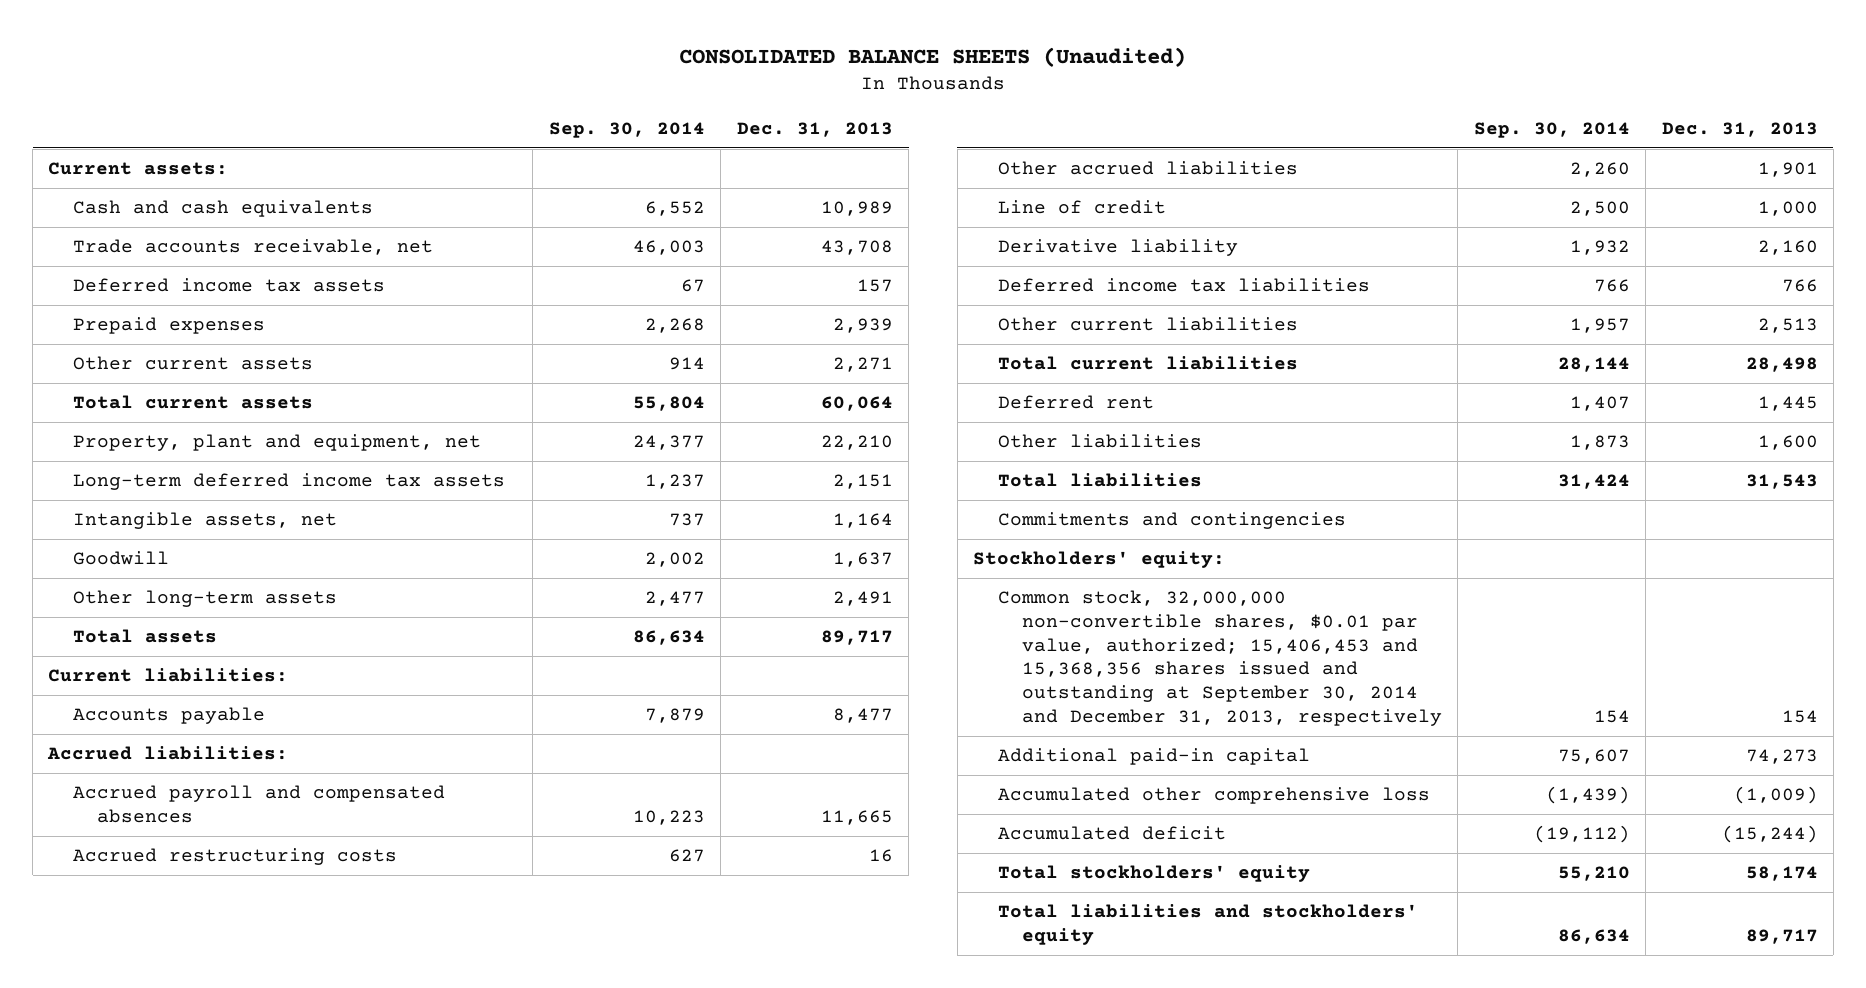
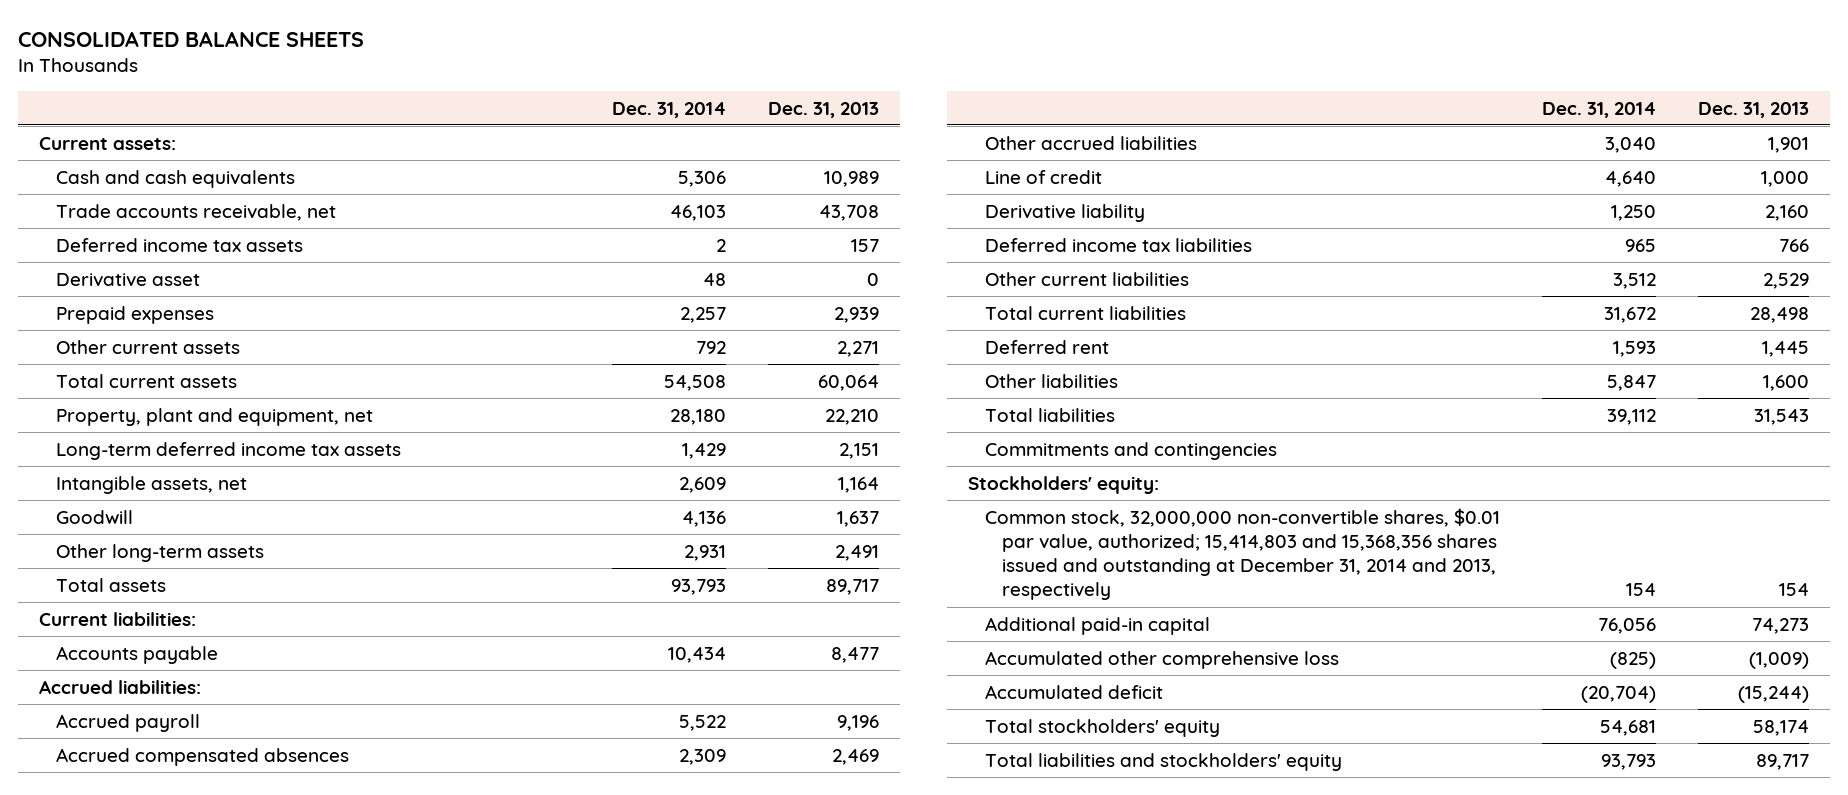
[679,46,1187,67] CONSOLIDATED BALANCE SHEETS (Unaudited) -> [17,30,364,47] CONSOLIDATED BALANCE SHEETS
[548,121,705,138] Sep. 30, 2014 -> none
none -> [612,101,727,118] Dec. 31, 2014
none -> [55,272,200,287] Derivative asset
[72,848,397,866] Accrued restructuring costs -> none
[72,785,445,823] Accrued payroll and compensated absences -> [55,713,200,732] Accrued payroll
[820,809,893,825] 11,665 -> [837,714,880,731] 9,196
none -> [55,747,349,766] Accrued compensated absences
[1757,318,1818,334] 2,513 -> [1763,272,1810,289] 2,529
[997,590,1442,726] Common stock, 32,000,000 non-convertible shares, $0.01 par value, authorized; 15,406,453 and 15,368,356 shares issued and outstanding at September 30, 2014 and December 31, 2013, respectively -> [985,507,1501,601] Common stock, 32,000,000 non-convertible shares, $0.01 par value, authorized; 15,414,803 and 15,368,356 shares issued and outstanding at December 31, 2014 and 2013, respectively

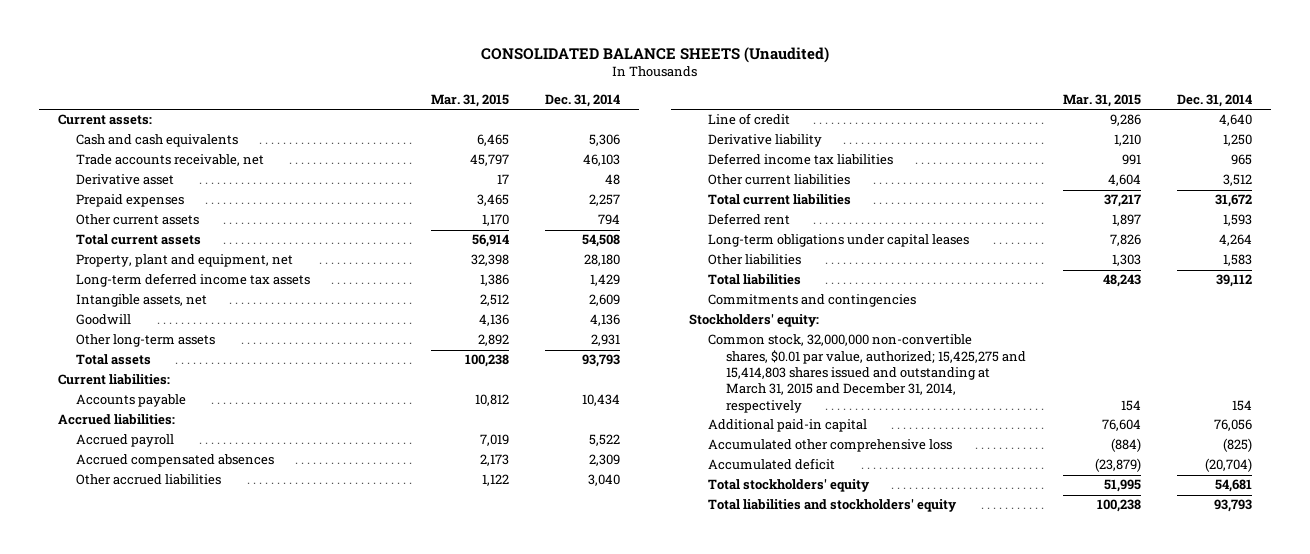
[17,30,364,47] CONSOLIDATED BALANCE SHEETS -> [480,47,829,64] CONSOLIDATED BALANCE SHEETS (Unaudited)
[768,101,880,118] Dec. 31, 2013 -> none
none -> [430,93,509,107] Mar. 31, 2015
[55,237,303,252] Deferred income tax assets -> none
[696,340,727,354] 792 -> [598,214,621,226] 794
none -> [707,234,969,248] Long-term obligations under capital leases
[1607,374,1657,391] 5,847 -> [1223,254,1253,267] 1,583
[985,507,1501,601] Common stock, 32,000,000 non-convertible shares, $0.01 par value, authorized; 15,414,803 and 15,368,356 shares issued and outstanding at December 31, 2014 and 2013, respectively -> [707,334,1026,413] Common stock, 32,000,000 non-convertible shares, $0.01 par value, authorized; 15,425,275 and 15,414,803 shares issued and outstanding at March 31, 2015 and December 31, 2014, respectively

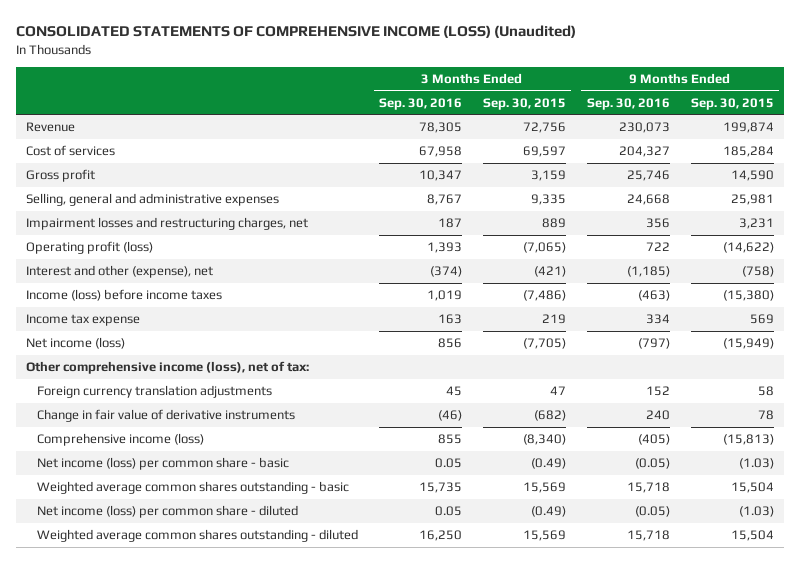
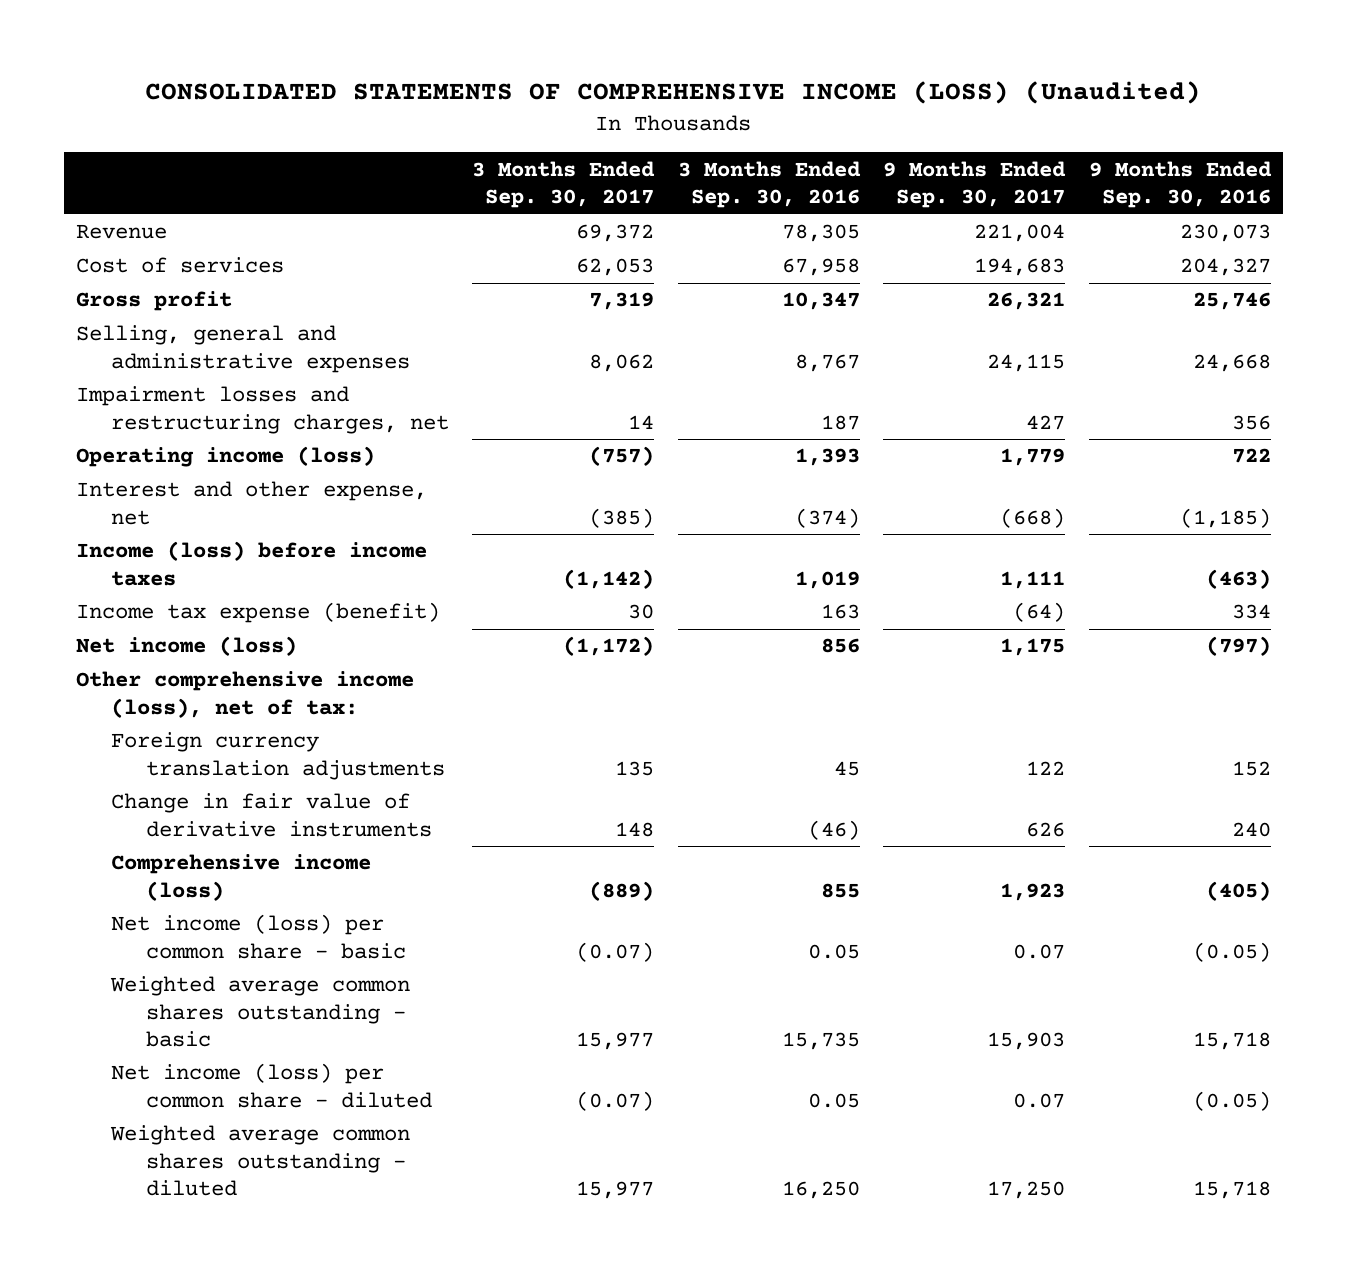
[482,97,566,110] Sep. 30, 2015 -> none
[690,97,774,110] Sep. 30, 2015 -> none
none -> [472,160,656,209] 3 Months Ended Sep. 30, 2017
none -> [883,160,1067,209] 9 Months Ended Sep. 30, 2017
[26,241,154,255] Operating profit (loss) -> [75,446,375,468] Operating income (loss)
[26,265,214,279] Interest and other (expense), net -> [75,481,427,525] Interest and other expense, net
[26,314,141,327] Income tax expense -> [75,602,440,624] Income tax expense (benefit)

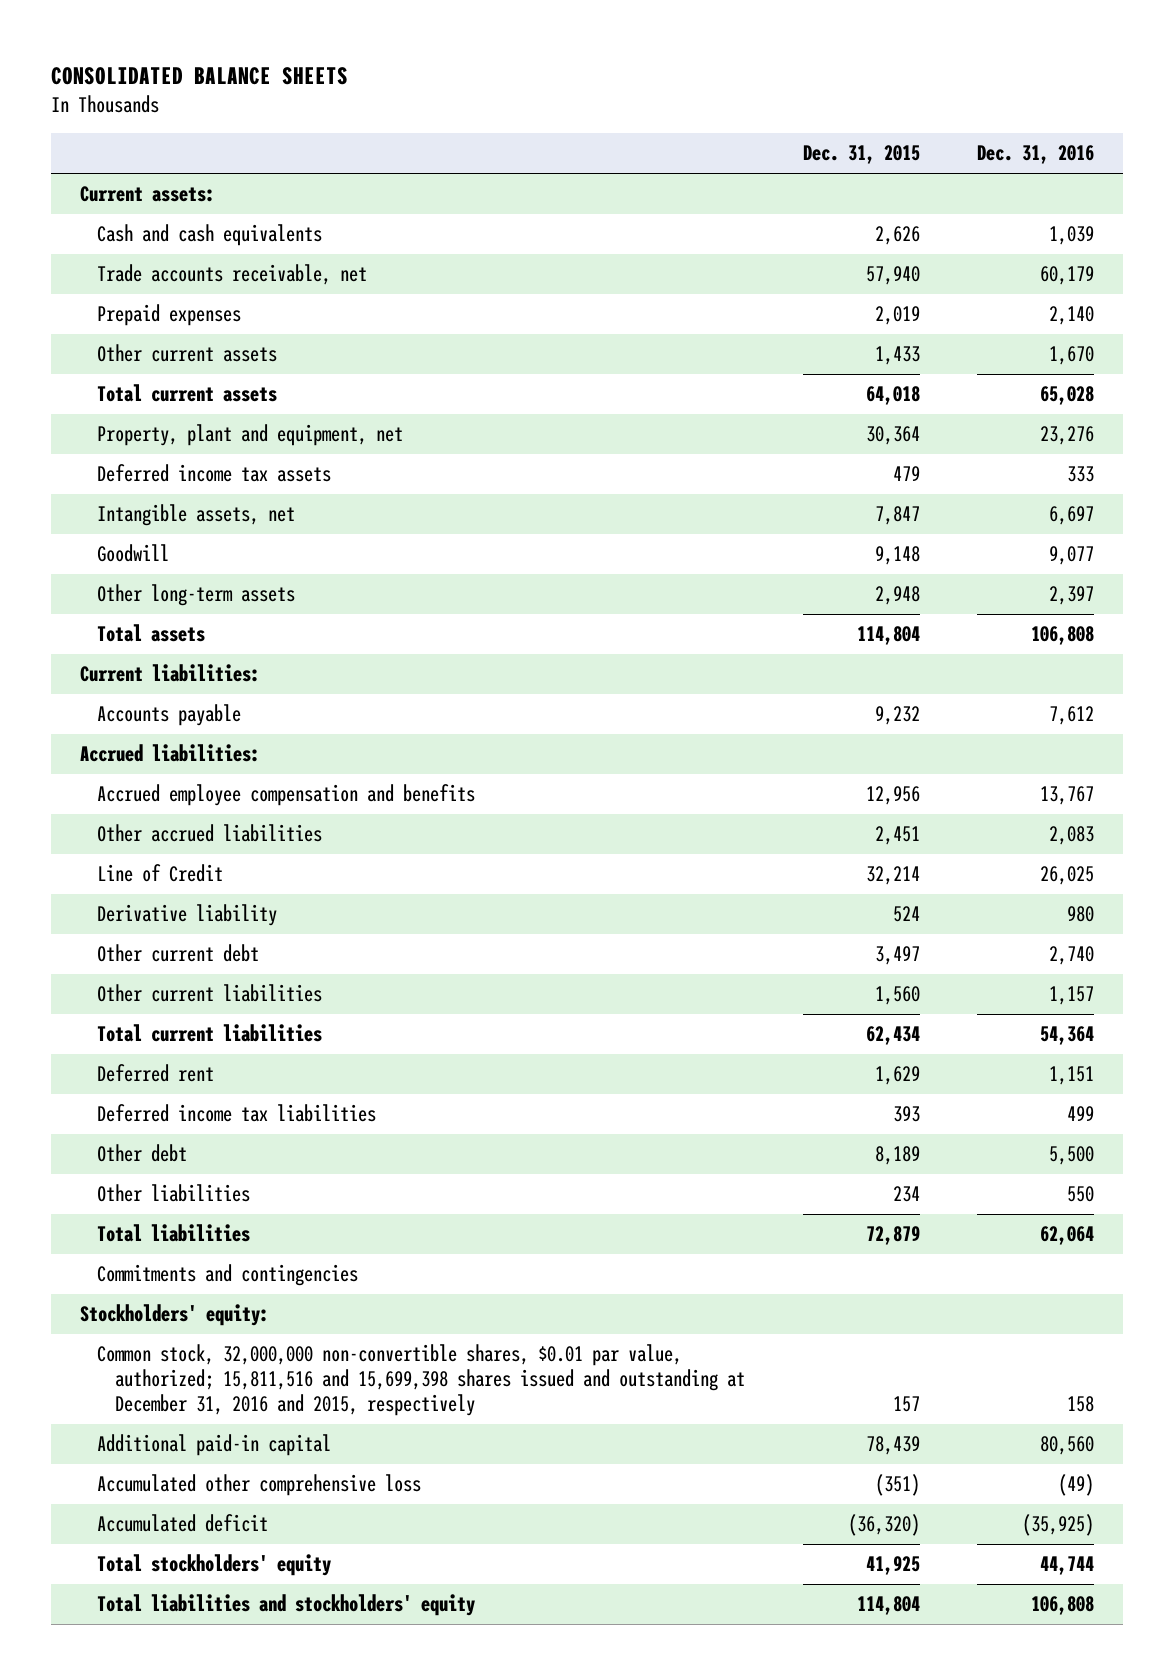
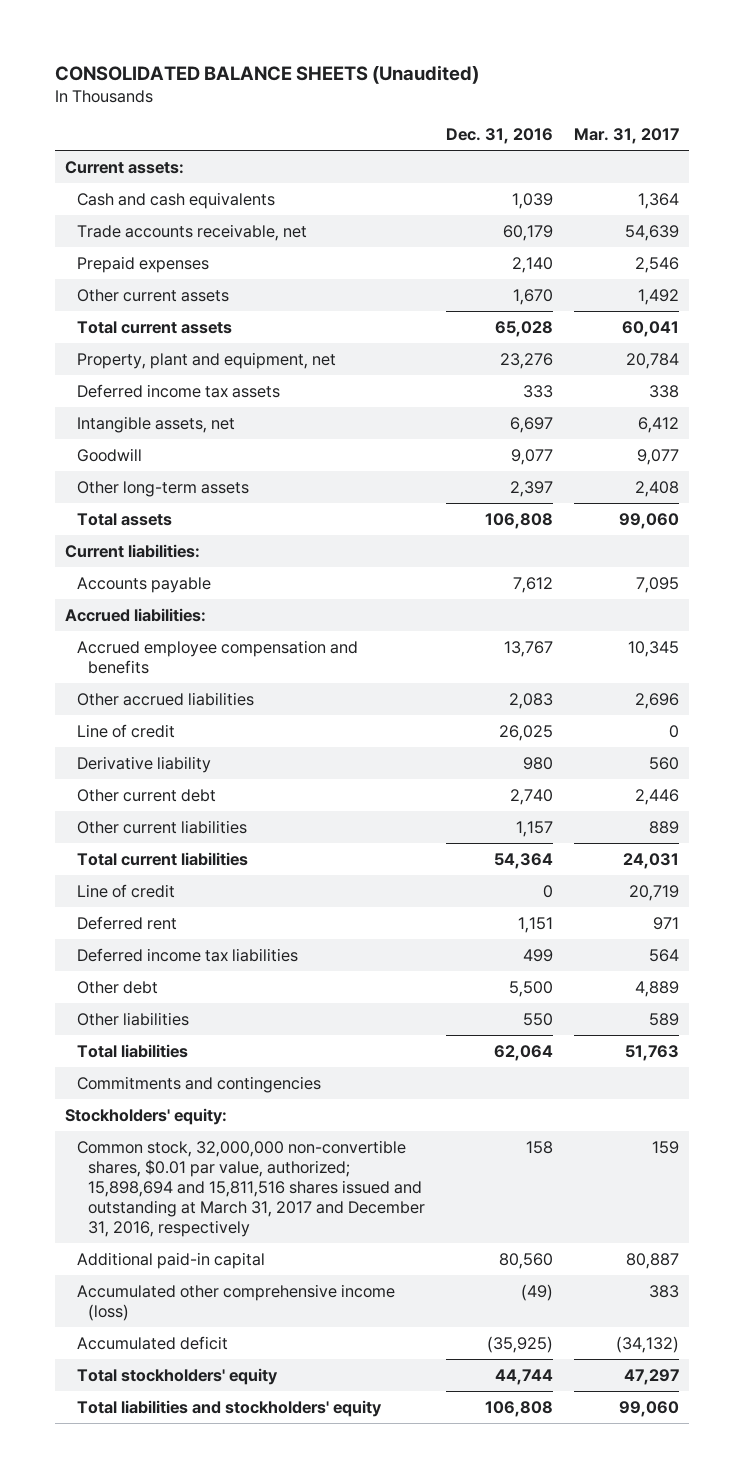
[51,66,349,85] CONSOLIDATED BALANCE SHEETS -> [54,65,479,85] CONSOLIDATED BALANCE SHEETS (Unaudited)
[802,145,920,165] Dec. 31, 2015 -> none
none -> [573,128,679,145] Mar. 31, 2017
[97,864,224,883] Line of Credit -> [76,723,175,738] Line of credit
none -> [76,883,175,898] Line of credit
[97,1344,746,1417] Common stock, 32,000,000 non-convertible shares, $0.01 par value, authorized; 15,811,516 and 15,699,398 shares issued and outstanding at December 31, 2016 and 2015, respectively -> [76,1139,426,1237] Common stock, 32,000,000 non-convertible shares, $0.01 par value, authorized; 15,898,694 and 15,811,516 shares issued and outstanding at March 31, 2017 and December 31, 2016, respectively
[97,1474,422,1497] Accumulated other comprehensive loss -> [76,1283,395,1321] Accumulated other comprehensive income (loss)

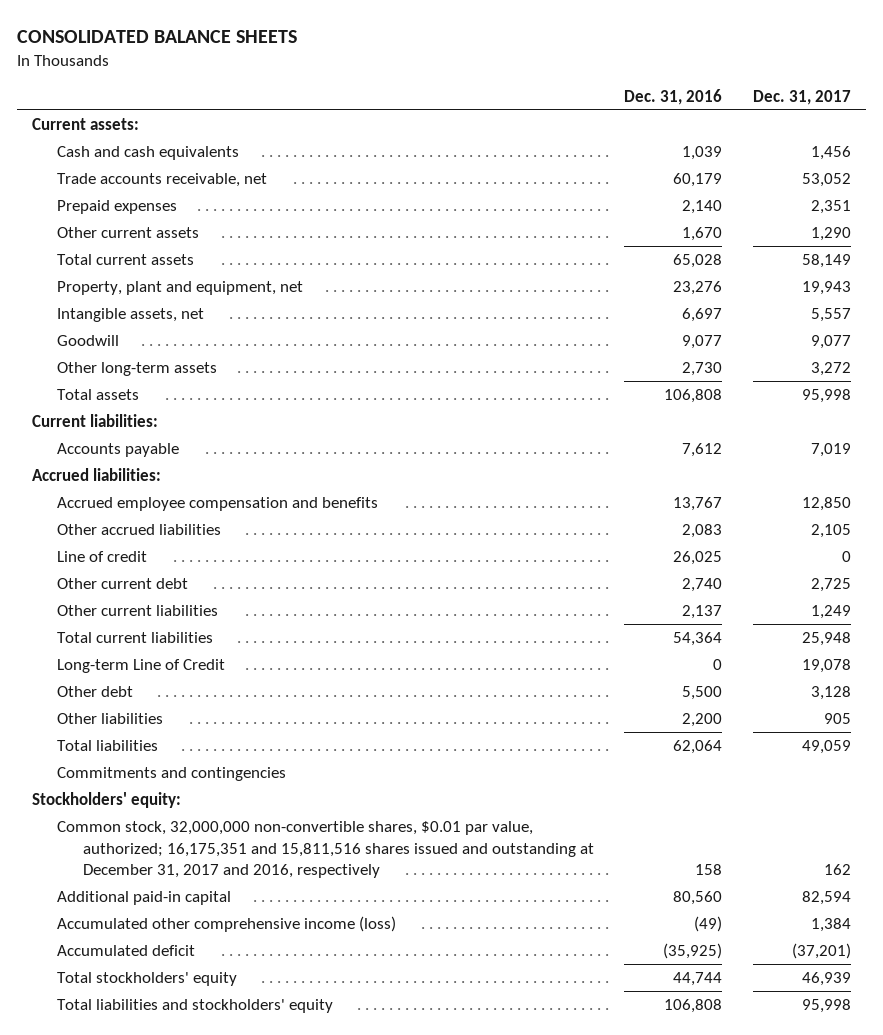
[54,65,479,85] CONSOLIDATED BALANCE SHEETS (Unaudited) -> [16,29,297,43] CONSOLIDATED BALANCE SHEETS
[573,128,679,145] Mar. 31, 2017 -> none
none -> [753,89,852,105] Dec. 31, 2017
[76,383,280,398] Deferred income tax assets -> none
[510,480,554,497] 2,397 -> [682,361,723,376] 2,730
[76,755,211,773] Derivative liability -> none
[516,820,554,837] 1,157 -> [682,604,723,619] 2,137
[76,915,177,930] Deferred rent -> none
[76,947,298,962] Deferred income tax liabilities -> none
[76,883,175,898] Line of credit -> [57,658,226,673] Long-term Line of Credit
[523,1012,554,1026] 550 -> [682,712,723,727] 2,200
[76,1139,426,1237] Common stock, 32,000,000 non-convertible shares, $0.01 par value, authorized; 15,898,694 and 15,811,516 shares issued and outstanding at March 31, 2017 and December 31, 2016, respectively -> [57,820,594,879] Common stock, 32,000,000 non-convertible shares, $0.01 par value, authorized; 16,175,351 and 15,811,516 shares issued and outstanding at December 31, 2017 and 2016, respectively

